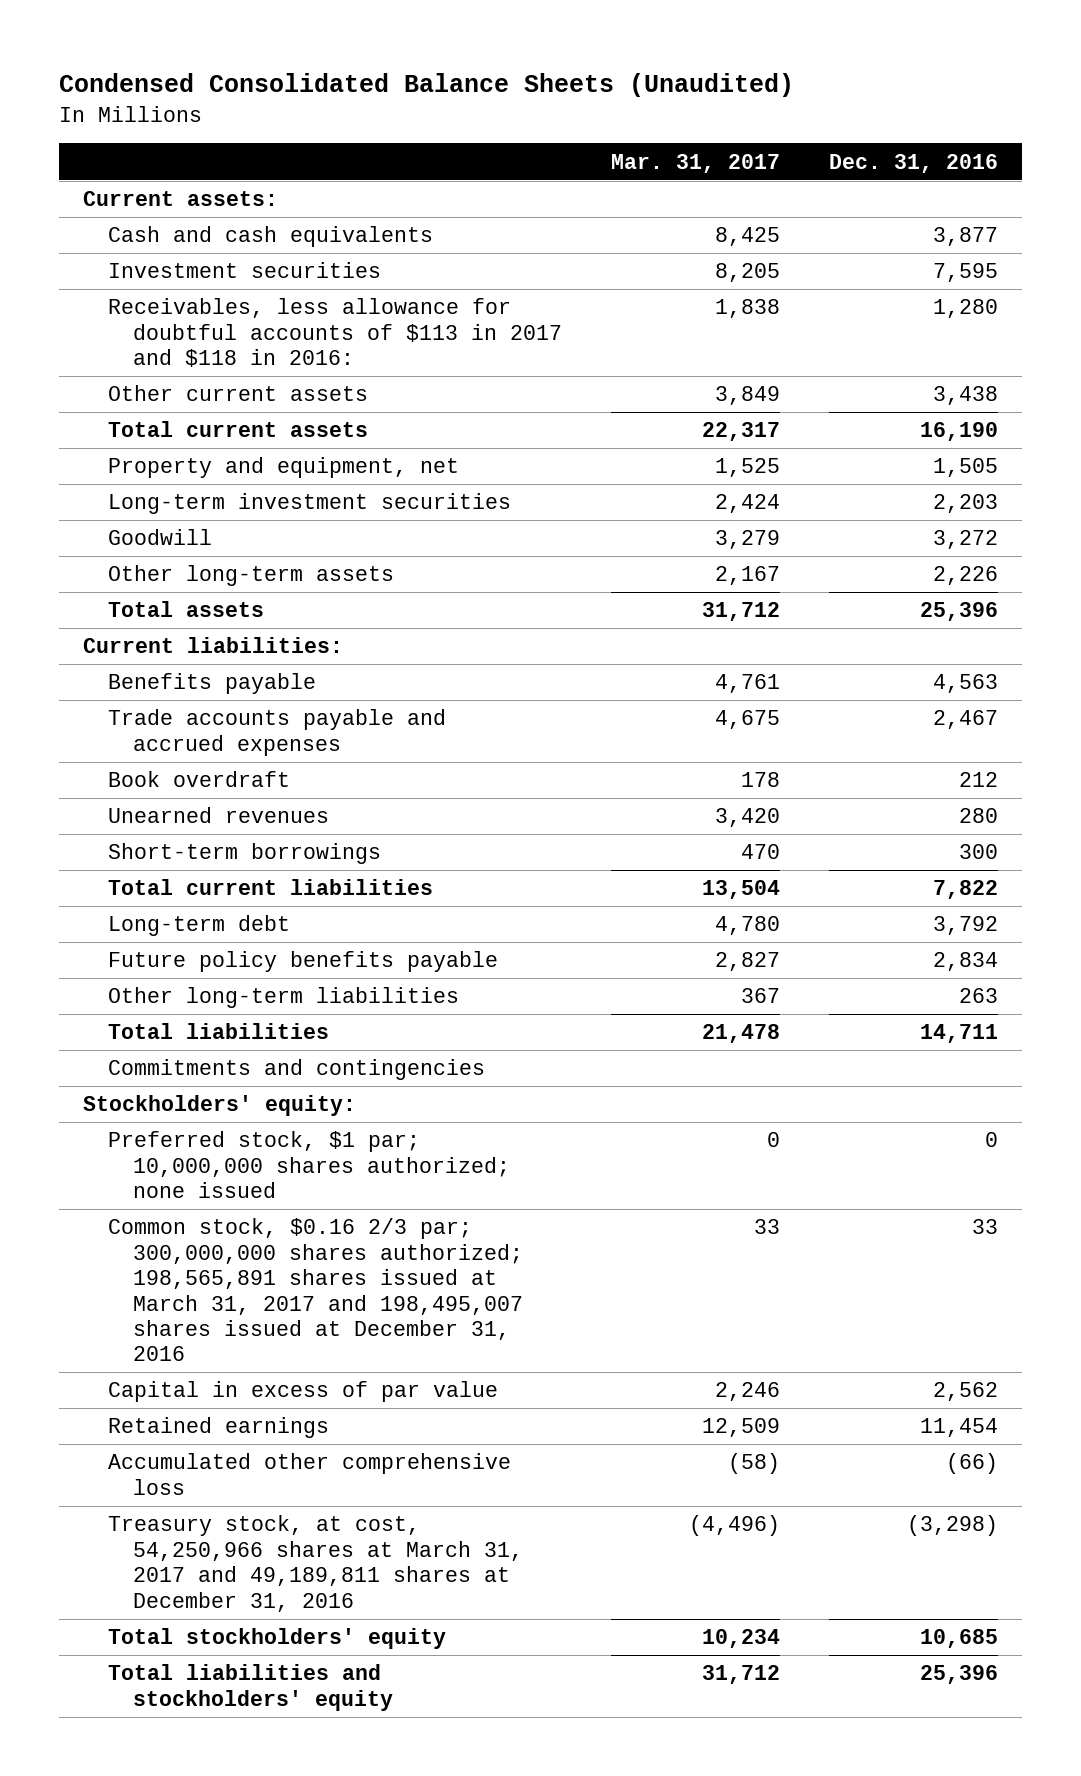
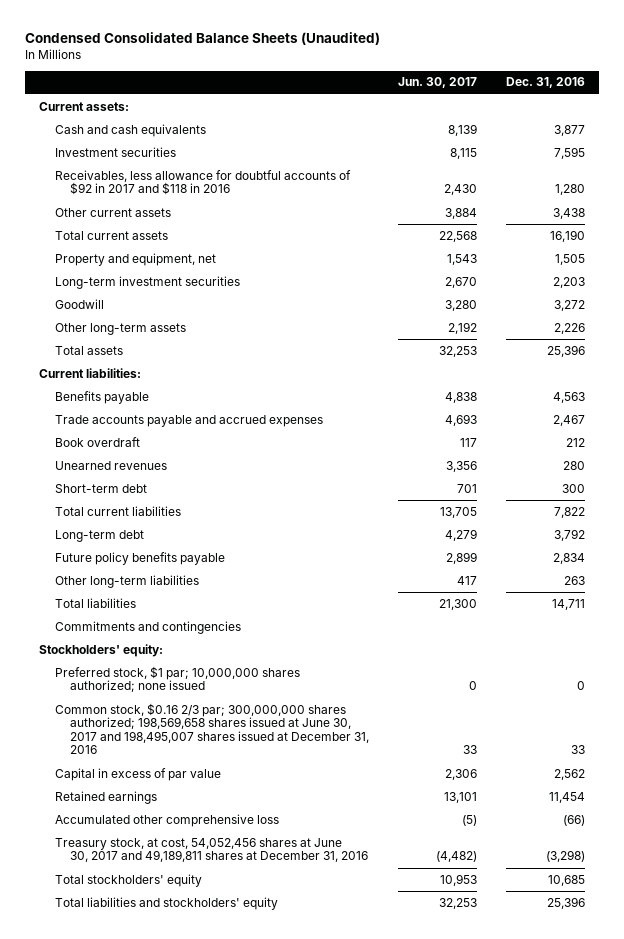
[610,153,780,173] Mar. 31, 2017 -> none
none -> [397,77,477,89] Jun. 30, 2017
[108,298,563,368] Receivables, less allowance for doubtful accounts of $113 in 2017 and $118 in 2016: -> [54,169,351,196] Receivables, less allowance for doubtful accounts of $92 in 2017 and $118 in 2016
[108,843,382,865] Short-term borrowings -> [54,483,147,493] Short-term debt
[108,1218,524,1362] Common stock, $0.16 2/3 par; 300,000,000 shares authorized; 198,565,891 shares issued at March 31, 2017 and 198,495,007 shares issued at December 31, 2016 -> [54,702,370,755] Common stock, $0.16 2/3 par; 300,000,000 shares authorized; 198,569,658 shares issued at June 30, 2017 and 198,495,007 shares issued at December 31, 2016
[108,1515,524,1612] Treasury stock, at cost, 54,250,966 shares at March 31, 2017 and 49,189,811 shares at December 31, 2016 -> [54,837,369,863] Treasury stock, at cost, 54,052,456 shares at June 30, 2017 and 49,189,811 shares at December 31, 2016

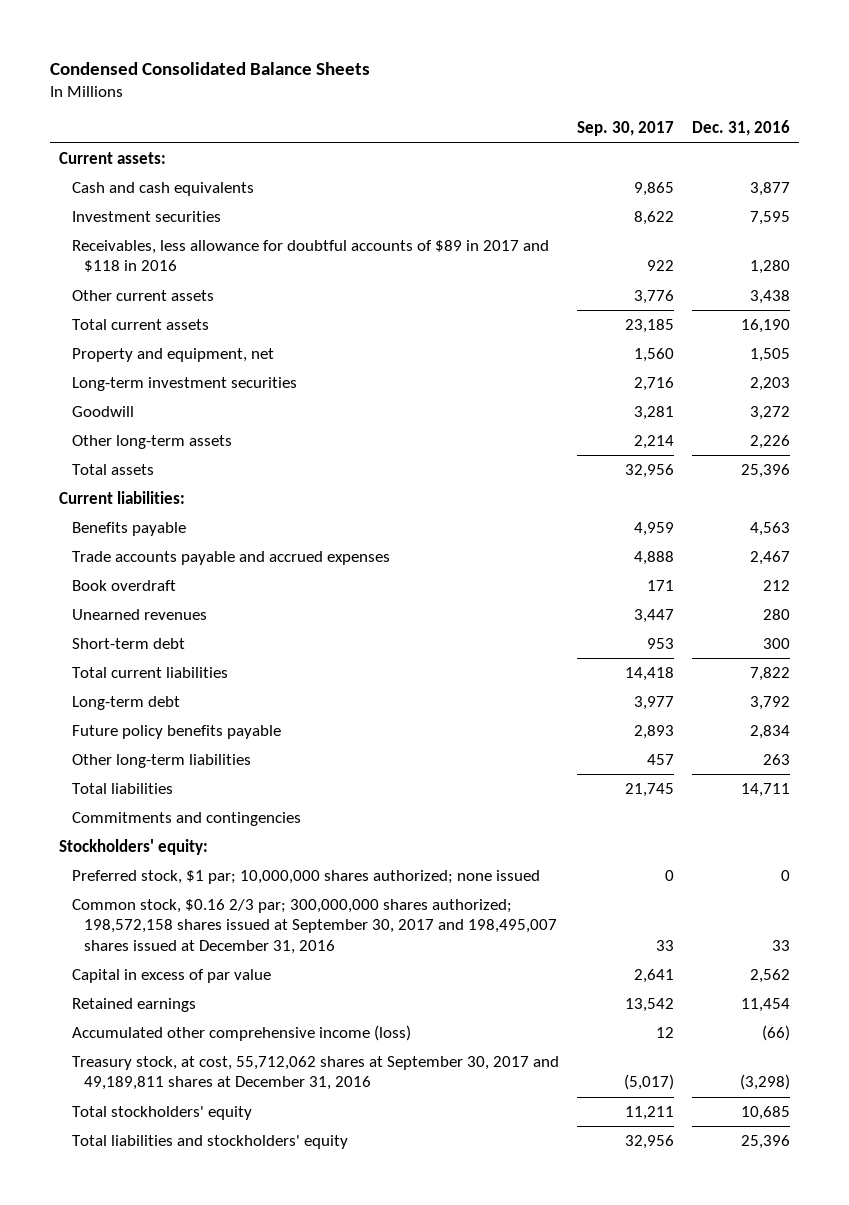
[24,31,380,45] Condensed Consolidated Balance Sheets (Unaudited) -> [49,62,370,76] Condensed Consolidated Balance Sheets
[397,77,477,89] Jun. 30, 2017 -> none
none -> [576,121,674,137] Sep. 30, 2017
[54,169,351,196] Receivables, less allowance for doubtful accounts of $92 in 2017 and $118 in 2016 -> [71,239,549,273] Receivables, less allowance for doubtful accounts of $89 in 2017 and $118 in 2016
[54,702,370,755] Common stock, $0.16 2/3 par; 300,000,000 shares authorized; 198,569,658 shares issued at June 30, 2017 and 198,495,007 shares issued at December 31, 2016 -> [71,898,558,955] Common stock, $0.16 2/3 par; 300,000,000 shares authorized; 198,572,158 shares issued at September 30, 2017 and 198,495,007 shares issued at December 31, 2016
[54,813,279,827] Accumulated other comprehensive loss -> [71,1024,411,1041] Accumulated other comprehensive income (loss)
[54,837,369,863] Treasury stock, at cost, 54,052,456 shares at June 30, 2017 and 49,189,811 shares at December 31, 2016 -> [71,1055,559,1091] Treasury stock, at cost, 55,712,062 shares at September 30, 2017 and 49,189,811 shares at December 31, 2016

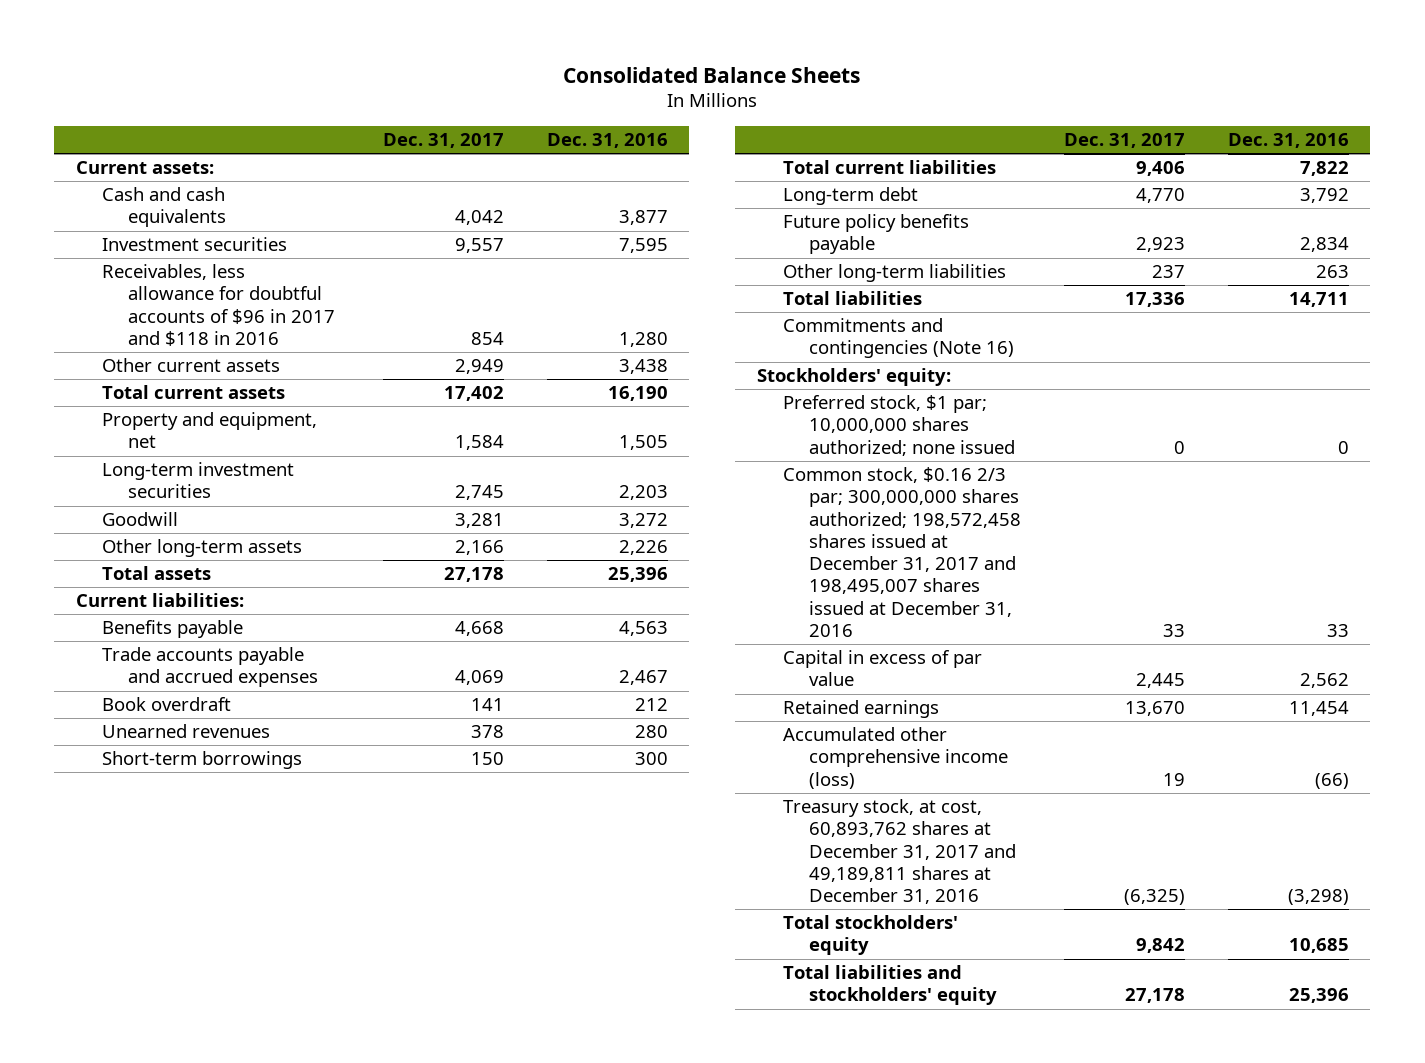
[49,62,370,76] Condensed Consolidated Balance Sheets -> [563,66,861,83] Consolidated Balance Sheets
[576,121,674,137] Sep. 30, 2017 -> none
none -> [383,132,505,148] Dec. 31, 2017
[71,239,549,273] Receivables, less allowance for doubtful accounts of $89 in 2017 and $118 in 2016 -> [101,264,336,346] Receivables, less allowance for doubtful accounts of $96 in 2017 and $118 in 2016
[71,637,185,649] Short-term debt -> [101,751,302,770] Short-term borrowings
[71,811,301,826] Commitments and contingencies -> [782,318,1015,359] Commitments and contingencies (Note 16)
[71,898,558,955] Common stock, $0.16 2/3 par; 300,000,000 shares authorized; 198,572,158 shares issued at September 30, 2017 and 198,495,007 shares issued at December 31, 2016 -> [782,467,1022,637] Common stock, $0.16 2/3 par; 300,000,000 shares authorized; 198,572,458 shares issued at December 31, 2017 and 198,495,007 shares issued at December 31, 2016
[71,1055,559,1091] Treasury stock, at cost, 55,712,062 shares at September 30, 2017 and 49,189,811 shares at December 31, 2016 -> [782,799,1017,905] Treasury stock, at cost, 60,893,762 shares at December 31, 2017 and 49,189,811 shares at December 31, 2016

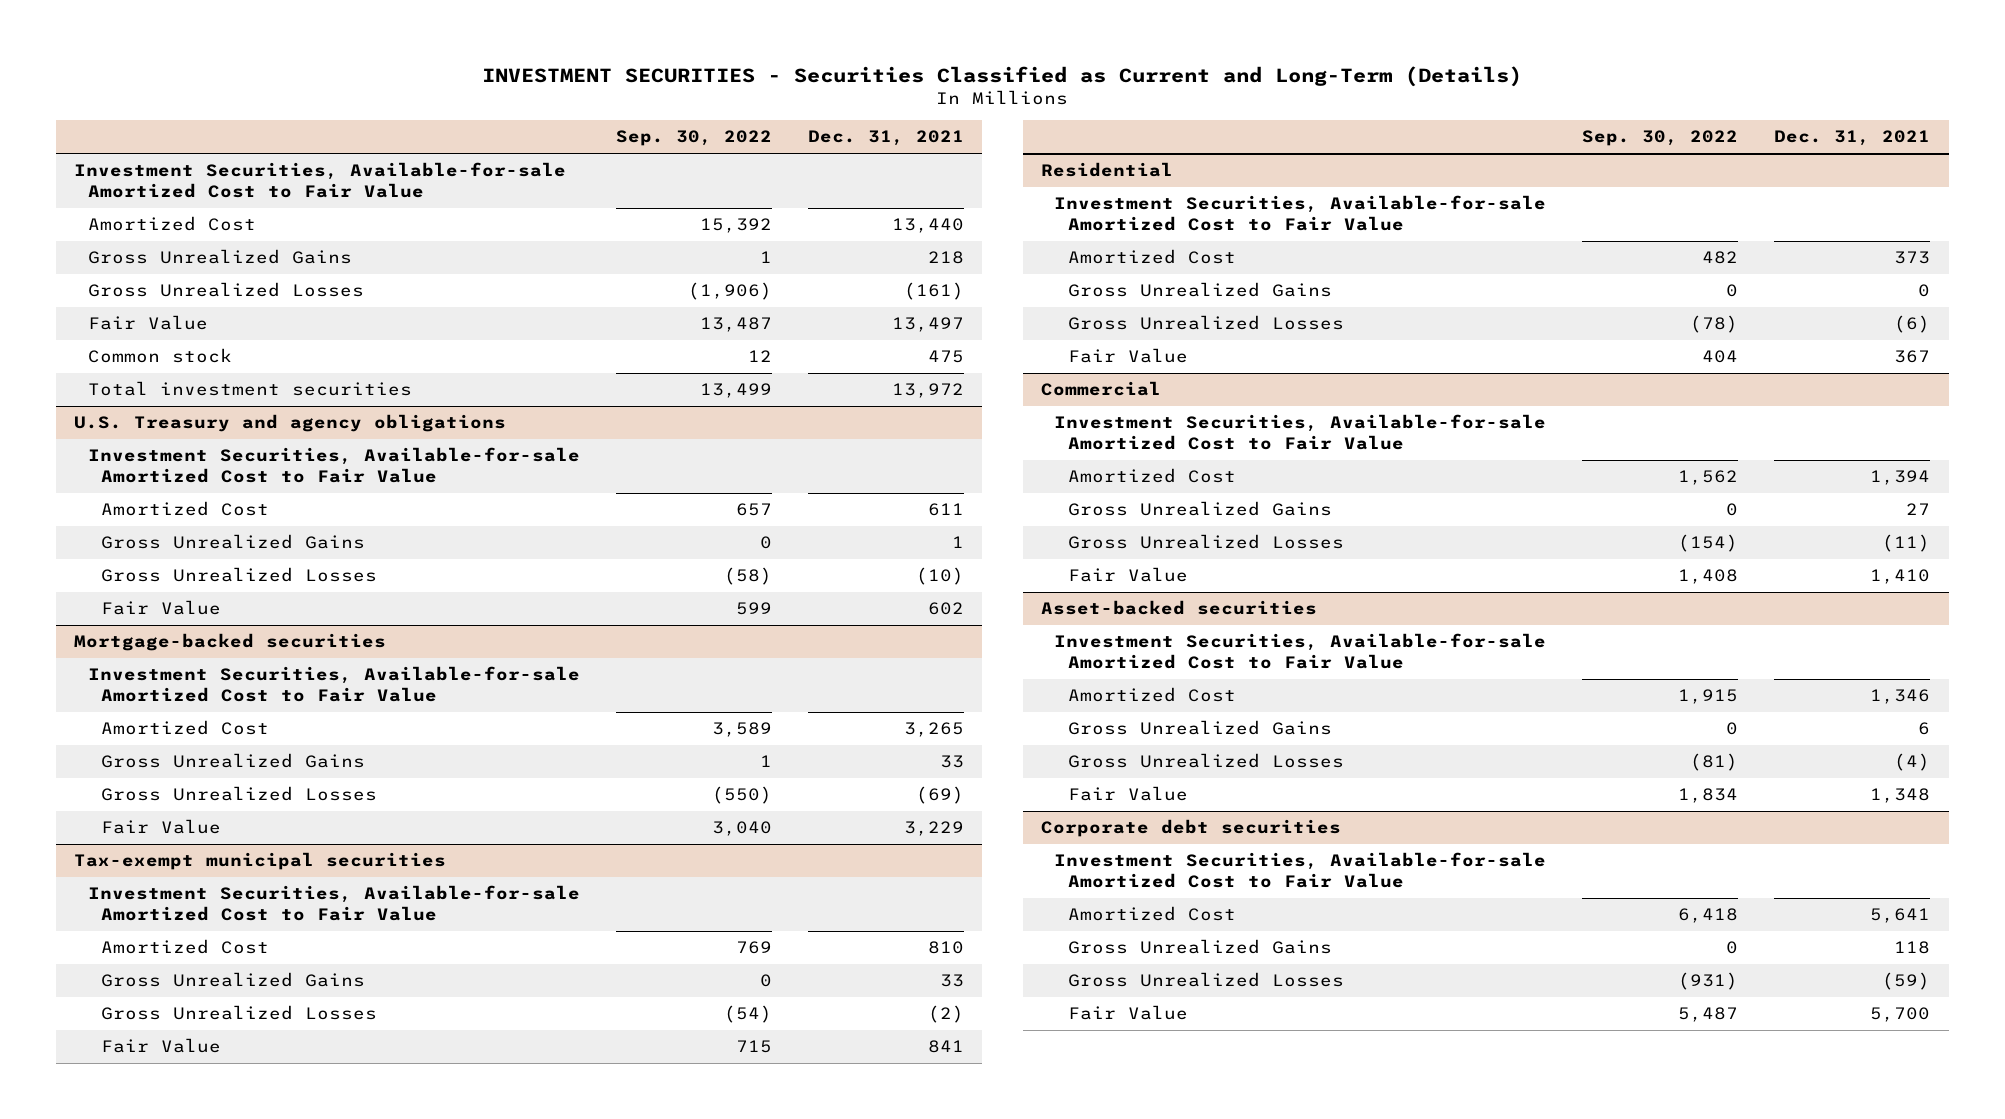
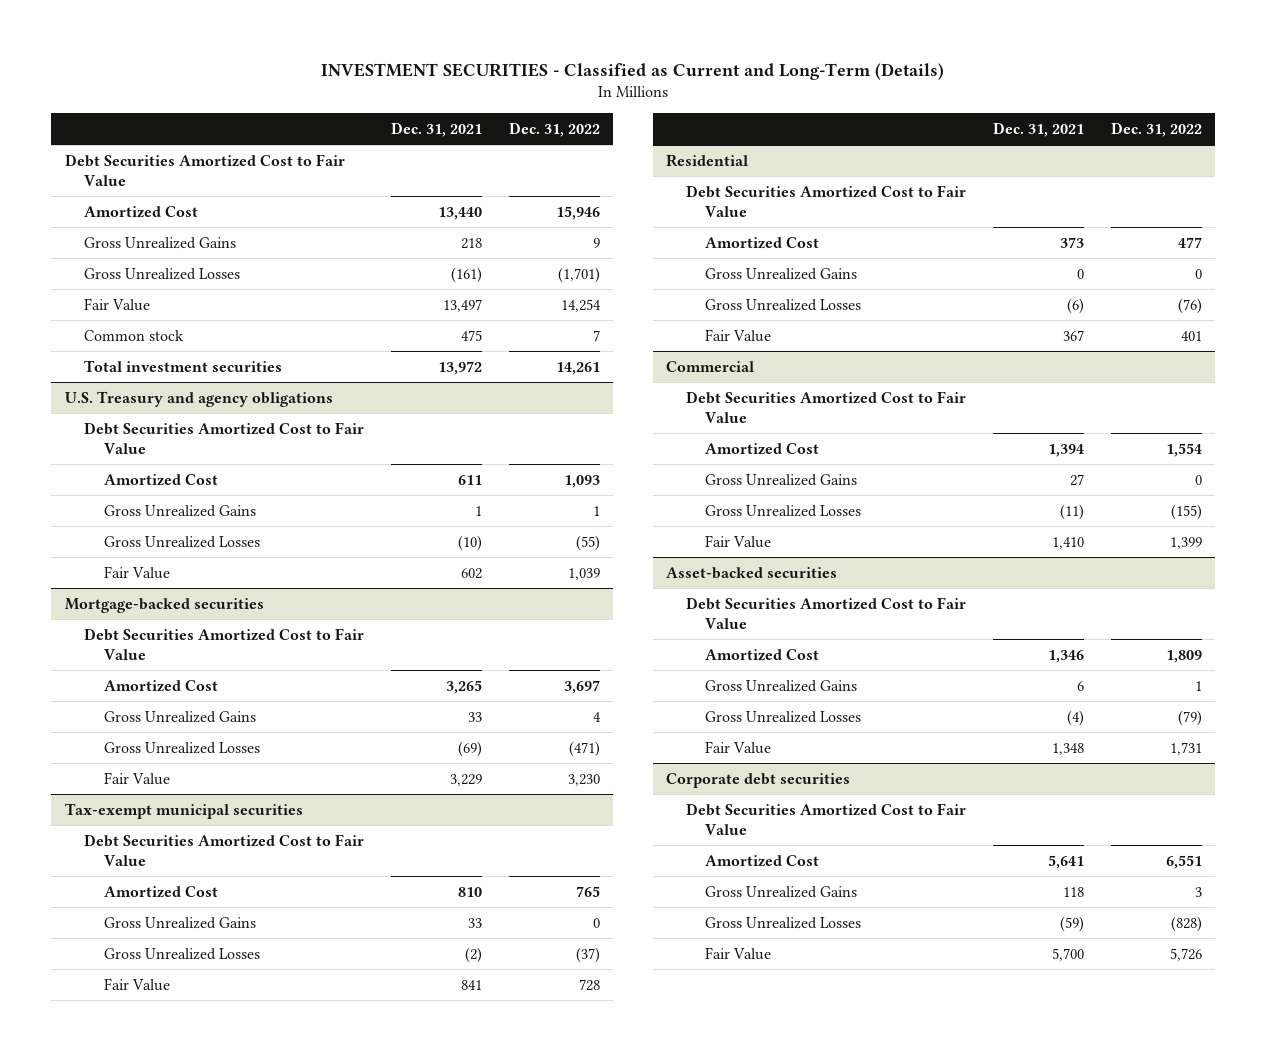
[482,65,1523,87] INVESTMENT SECURITIES - Securities Classified as Current and Long-Term (Details) -> [321,62,945,80] INVESTMENT SECURITIES - Classified as Current and Long-Term (Details)
[615,130,772,147] Sep. 30, 2022 -> none
none -> [509,121,601,137] Dec. 31, 2022
[74,162,567,199] Investment Securities, Available-for-sale Amortized Cost to Fair Value -> [64,153,345,186] Debt Securities Amortized Cost to Fair Value
[87,447,580,484] Investment Securities, Available-for-sale Amortized Cost to Fair Value -> [84,421,365,454] Debt Securities Amortized Cost to Fair Value
[87,666,580,703] Investment Securities, Available-for-sale Amortized Cost to Fair Value -> [84,627,365,660] Debt Securities Amortized Cost to Fair Value
[87,885,580,922] Investment Securities, Available-for-sale Amortized Cost to Fair Value -> [84,833,365,866] Debt Securities Amortized Cost to Fair Value
[1054,195,1547,232] Investment Securities, Available-for-sale Amortized Cost to Fair Value -> [685,184,966,217] Debt Securities Amortized Cost to Fair Value
[1054,414,1547,451] Investment Securities, Available-for-sale Amortized Cost to Fair Value -> [685,390,966,423] Debt Securities Amortized Cost to Fair Value
[1054,633,1547,670] Investment Securities, Available-for-sale Amortized Cost to Fair Value -> [685,596,966,629] Debt Securities Amortized Cost to Fair Value
[1054,852,1547,889] Investment Securities, Available-for-sale Amortized Cost to Fair Value -> [685,802,966,835] Debt Securities Amortized Cost to Fair Value

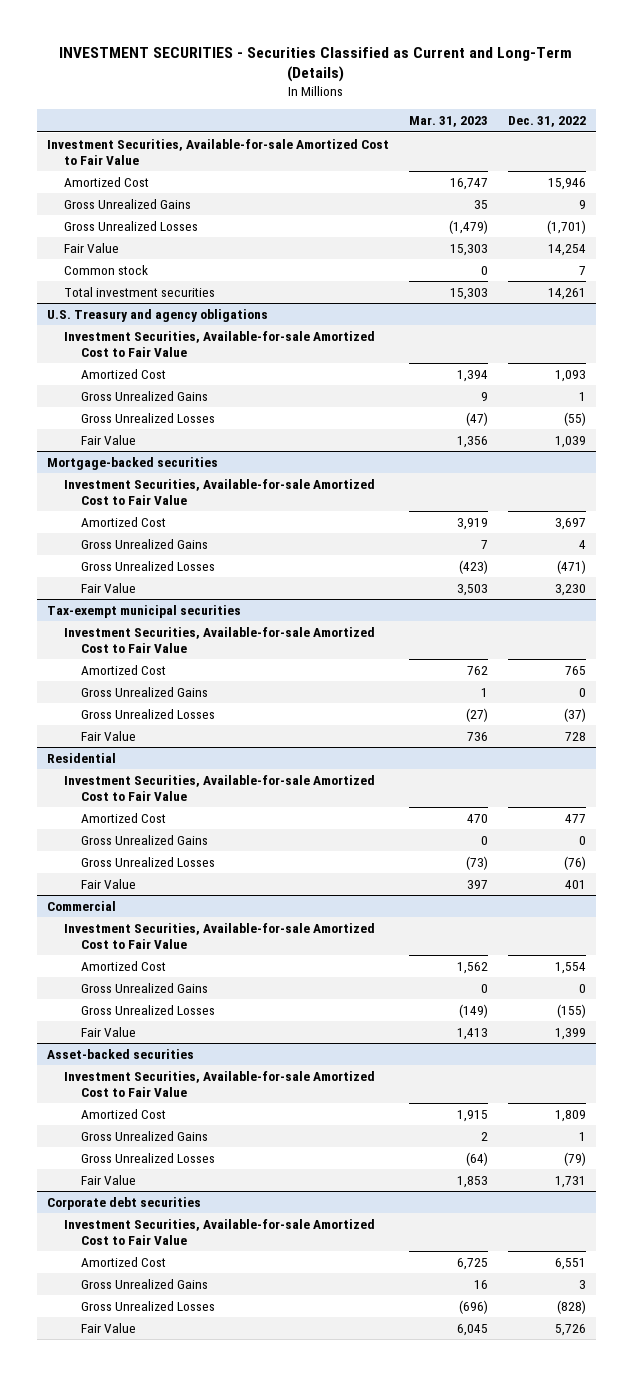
[321,62,945,80] INVESTMENT SECURITIES - Classified as Current and Long-Term (Details) -> [59,46,573,83] INVESTMENT SECURITIES - Securities Classified as Current and Long-Term (Details)
[391,121,483,137] Dec. 31, 2021 -> none
none -> [408,116,488,128] Mar. 31, 2023
[64,153,345,186] Debt Securities Amortized Cost to Fair Value -> [47,138,390,165] Investment Securities, Available-for-sale Amortized Cost to Fair Value
[84,421,365,454] Debt Securities Amortized Cost to Fair Value -> [63,330,375,357] Investment Securities, Available-for-sale Amortized Cost to Fair Value
[84,627,365,660] Debt Securities Amortized Cost to Fair Value -> [63,478,375,505] Investment Securities, Available-for-sale Amortized Cost to Fair Value
[84,833,365,866] Debt Securities Amortized Cost to Fair Value -> [63,626,375,653] Investment Securities, Available-for-sale Amortized Cost to Fair Value
[685,184,966,217] Debt Securities Amortized Cost to Fair Value -> [63,774,375,801] Investment Securities, Available-for-sale Amortized Cost to Fair Value
[685,390,966,423] Debt Securities Amortized Cost to Fair Value -> [63,922,375,949] Investment Securities, Available-for-sale Amortized Cost to Fair Value
[685,596,966,629] Debt Securities Amortized Cost to Fair Value -> [63,1070,375,1097] Investment Securities, Available-for-sale Amortized Cost to Fair Value
[685,802,966,835] Debt Securities Amortized Cost to Fair Value -> [63,1218,375,1245] Investment Securities, Available-for-sale Amortized Cost to Fair Value

